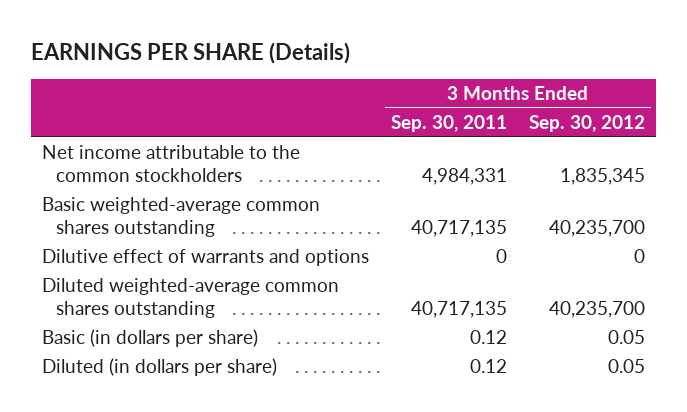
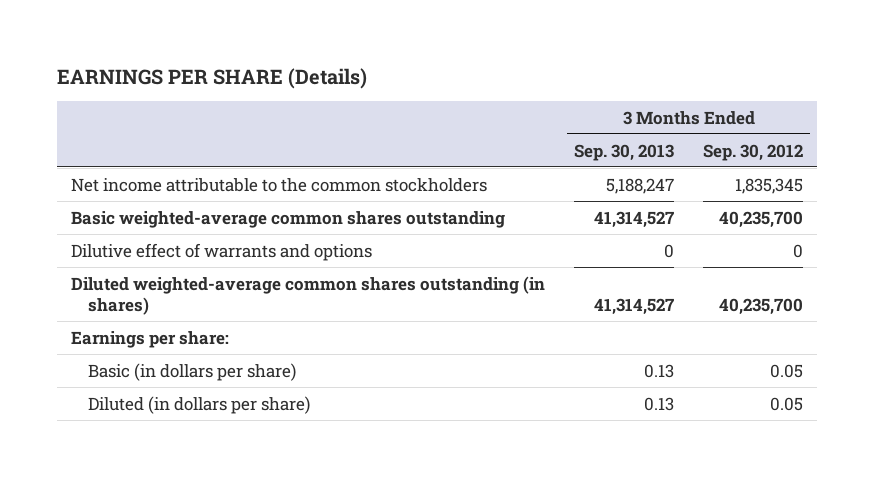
[391,114,508,132] Sep. 30, 2011 -> none
none -> [574,143,675,161] Sep. 30, 2013
[41,278,339,318] Diluted weighted-average common shares outstanding -> [71,275,546,316] Diluted weighted-average common shares outstanding (in shares)
none -> [71,330,230,348] Earnings per share:

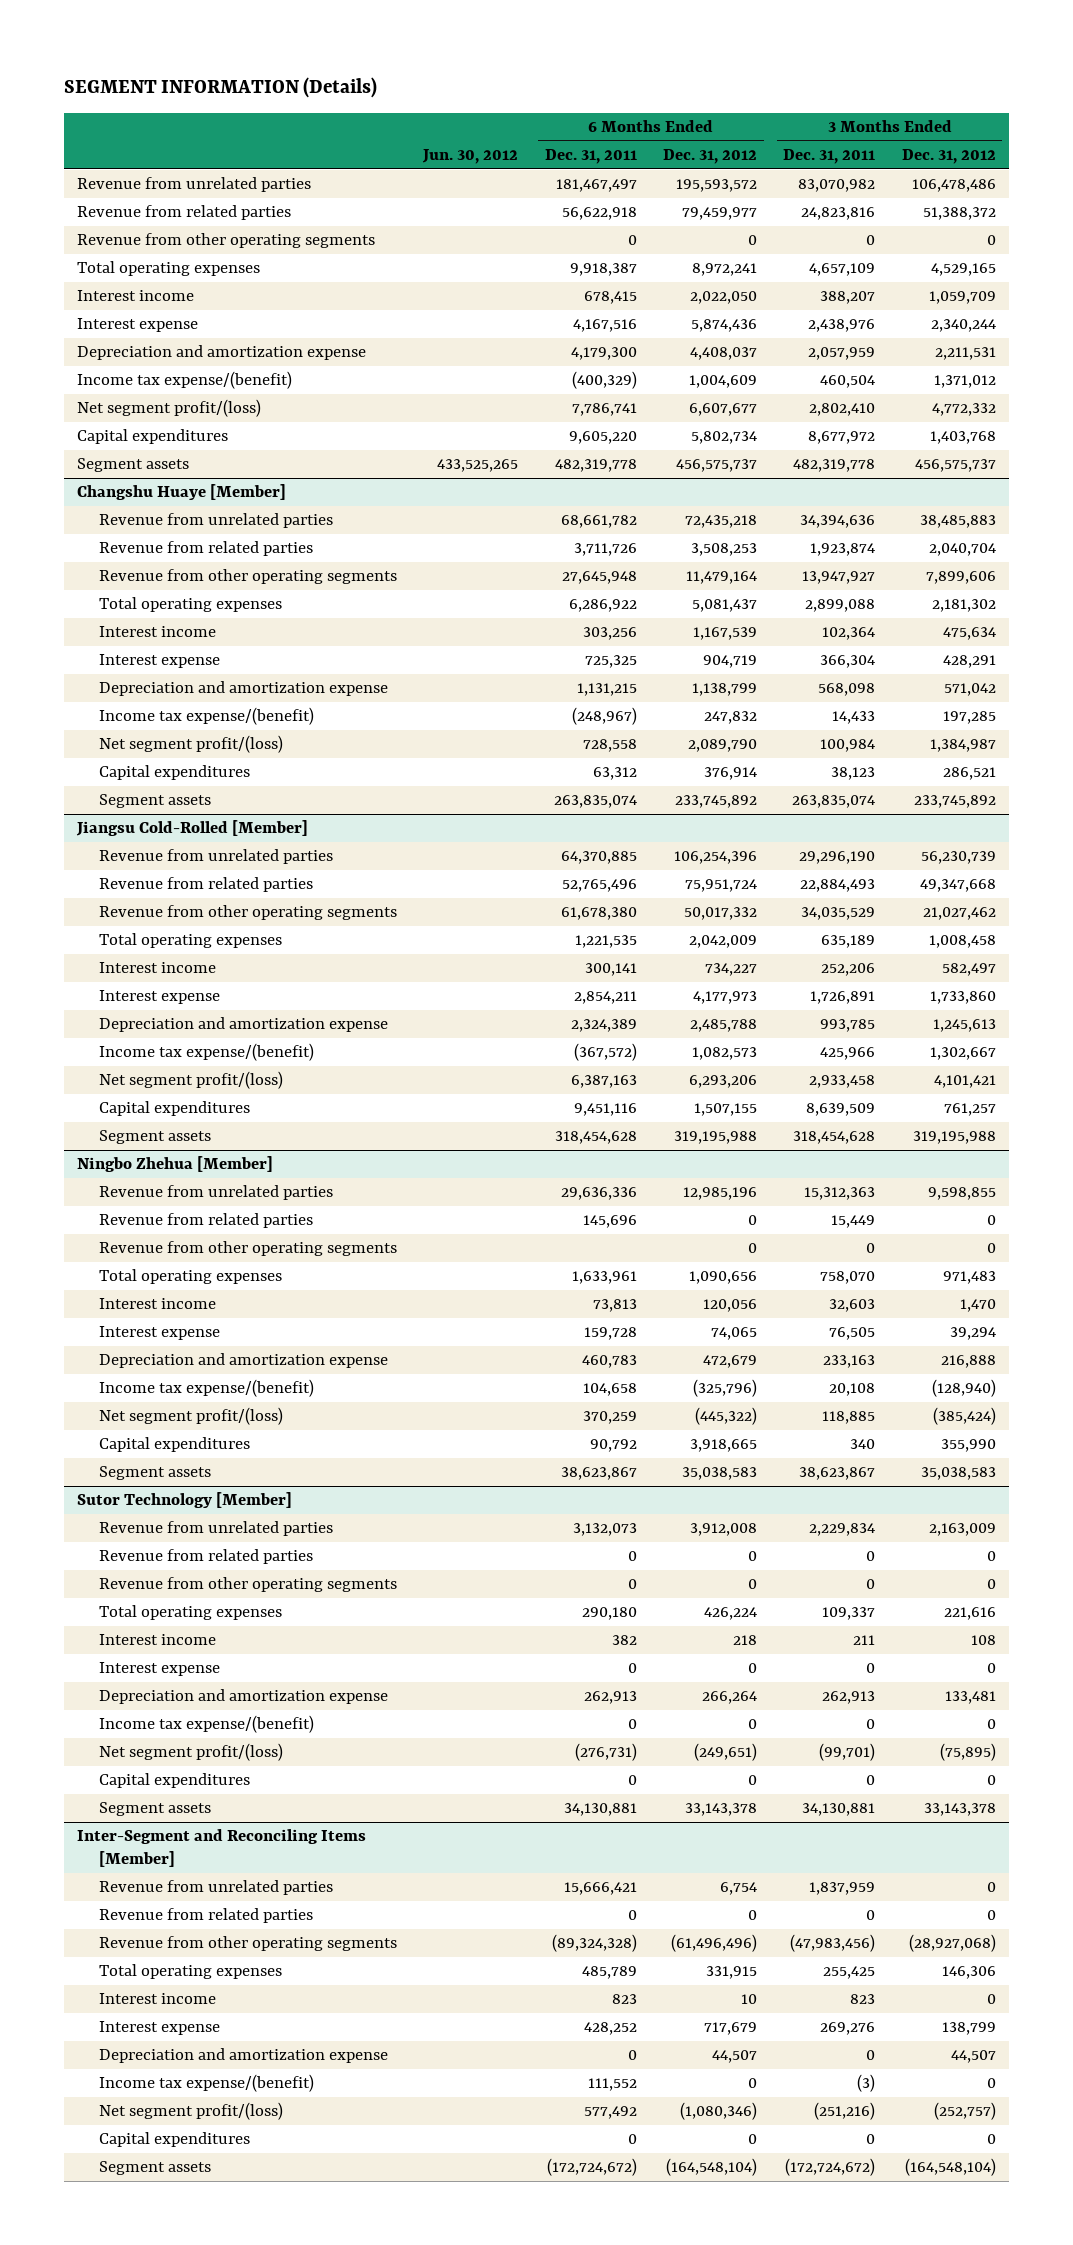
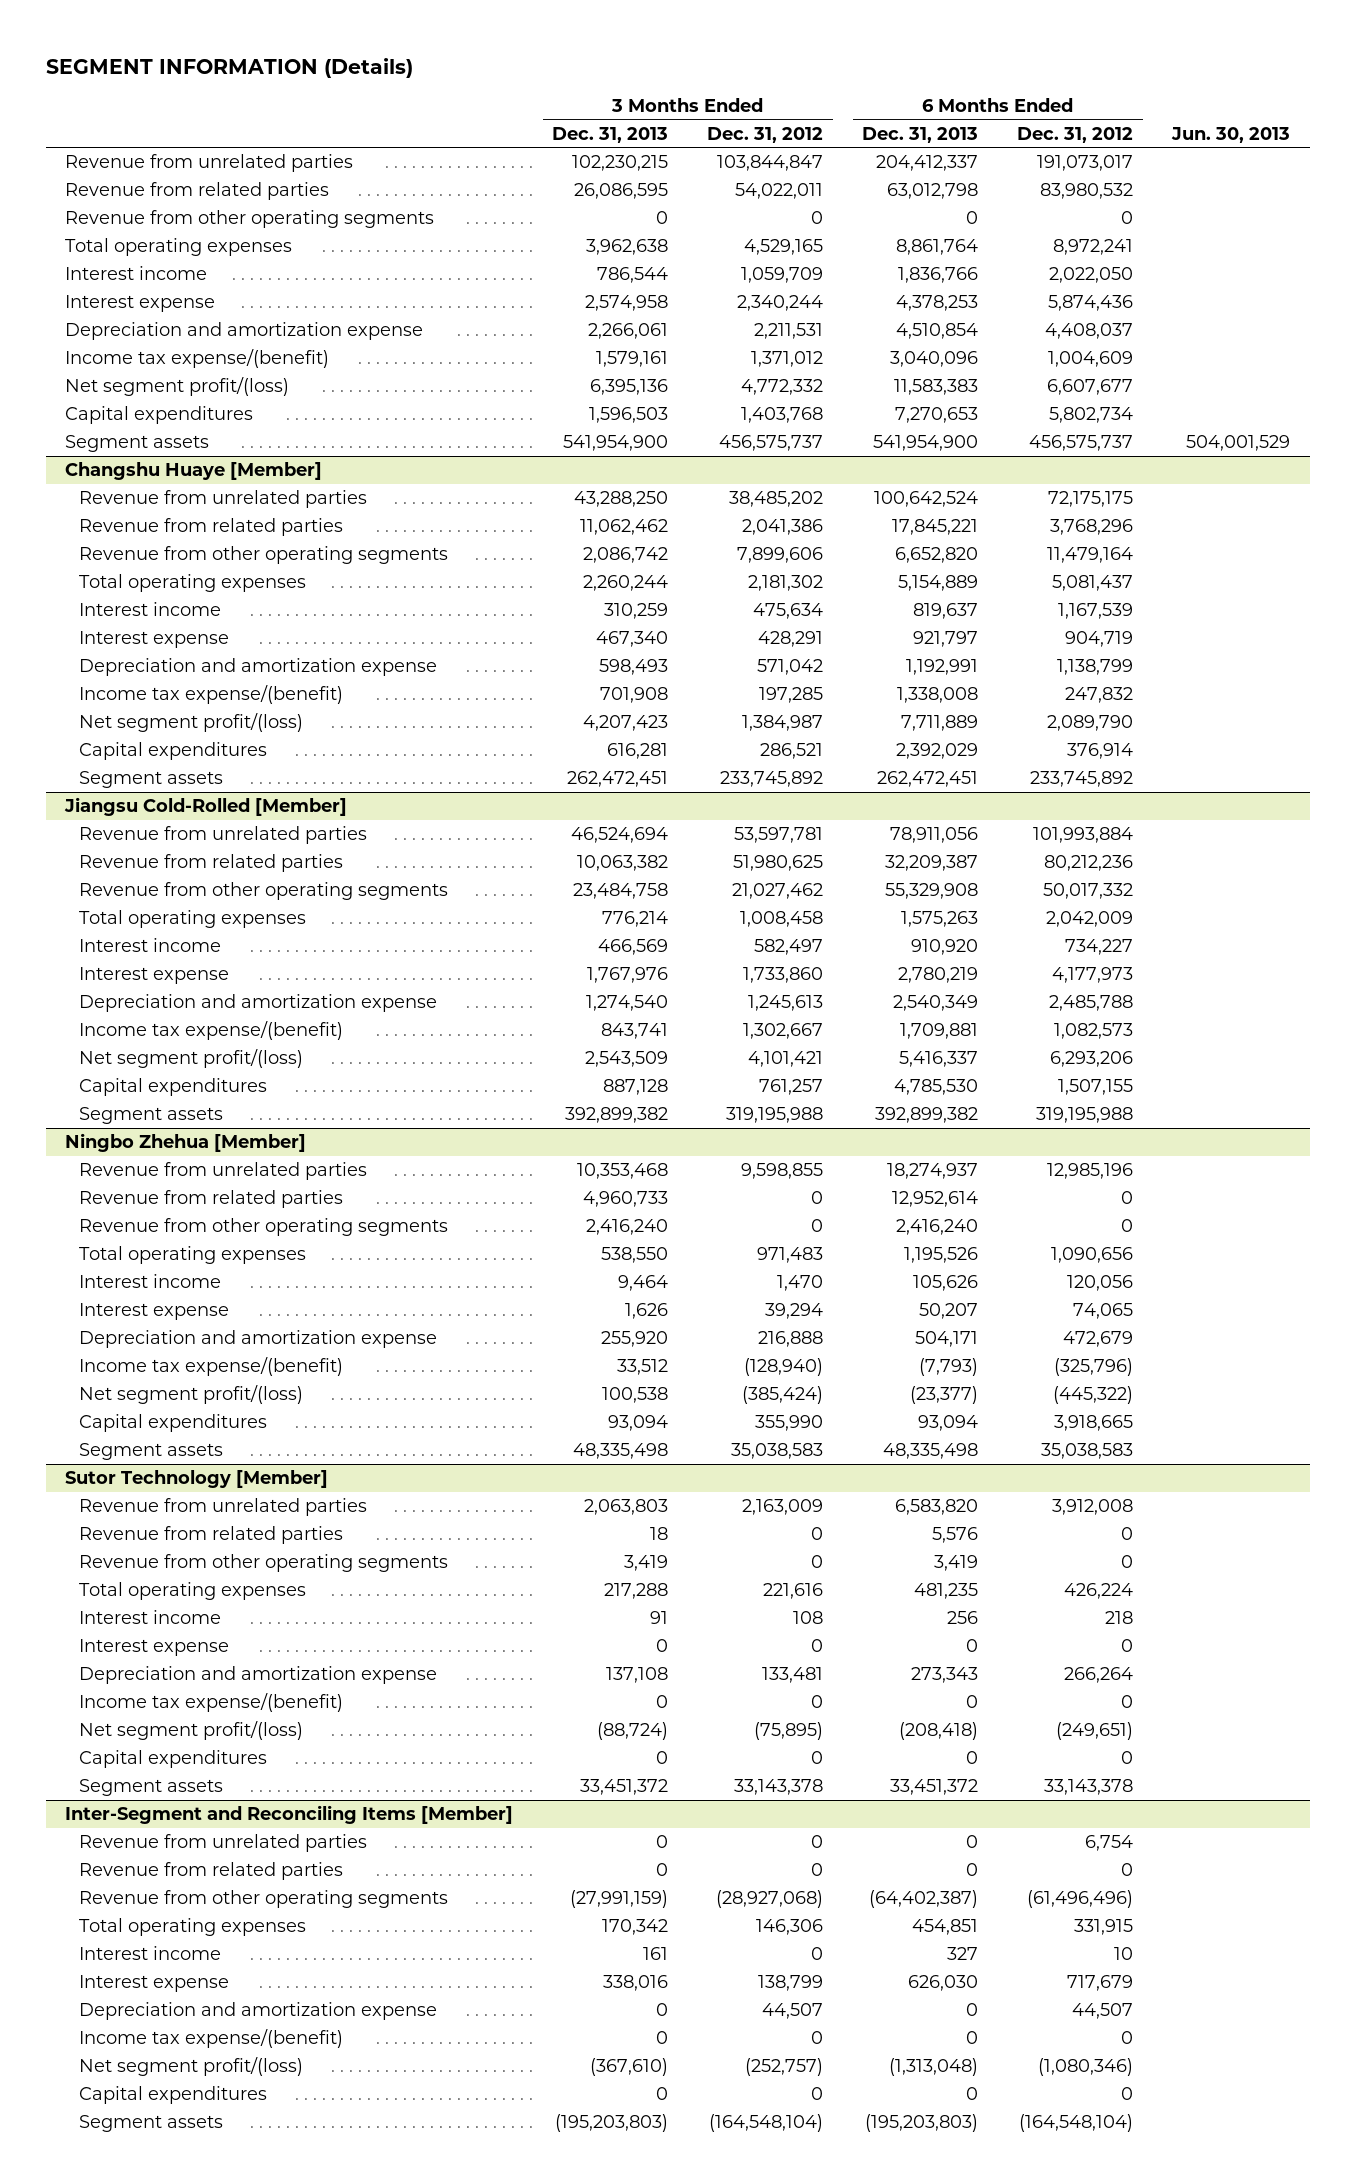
[422,149,519,165] Jun. 30, 2012 -> none
[544,149,637,165] Dec. 31, 2011 -> none
[783,149,876,165] Dec. 31, 2011 -> none
none -> [552,126,669,143] Dec. 31, 2013
none -> [862,126,979,143] Dec. 31, 2013
none -> [1171,126,1291,143] Jun. 30, 2013
[676,179,758,193] 195,593,572 -> [1037,155,1134,172] 191,073,017
[911,179,996,193] 106,478,486 -> [717,155,824,172] 103,844,847
[682,207,758,221] 79,459,977 -> [1040,183,1134,200] 83,980,532
[922,207,996,221] 51,388,372 -> [735,183,824,200] 54,022,011
[685,515,758,529] 72,435,218 -> [1048,491,1134,508] 72,175,175
[919,515,996,529] 38,485,883 -> [729,491,824,508] 38,485,202
[691,543,758,557] 3,508,253 -> [1050,519,1134,536] 3,768,296
[928,543,996,557] 2,040,704 -> [742,519,824,536] 2,041,386
[674,851,758,865] 106,254,396 -> [1033,827,1134,844] 101,993,884
[920,851,996,865] 56,230,739 -> [734,827,824,844] 53,597,781
[685,879,758,893] 75,951,724 -> [1044,855,1134,872] 80,212,236
[919,879,996,893] 49,347,668 -> [733,855,824,872] 51,980,625

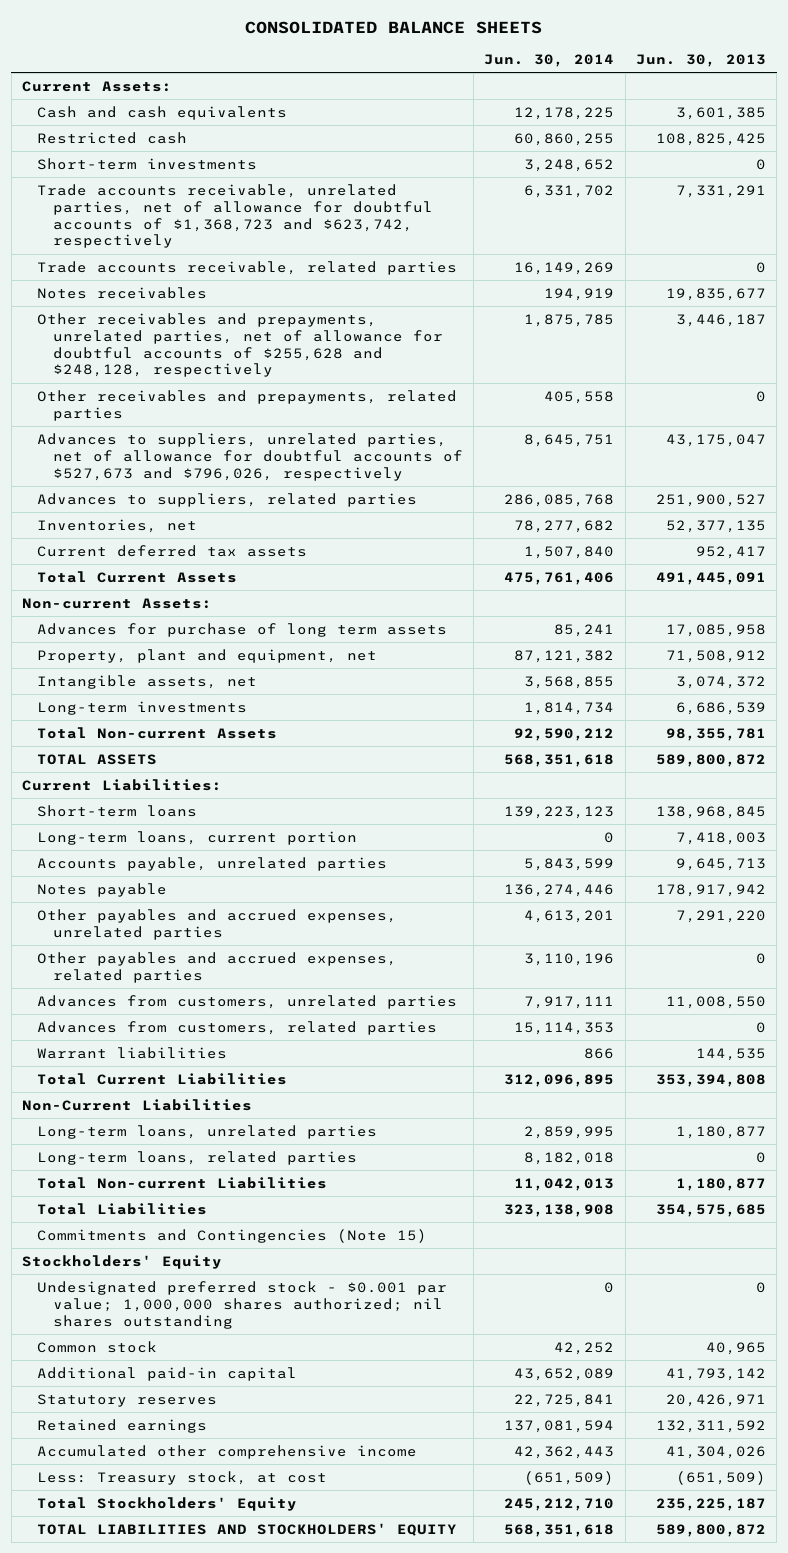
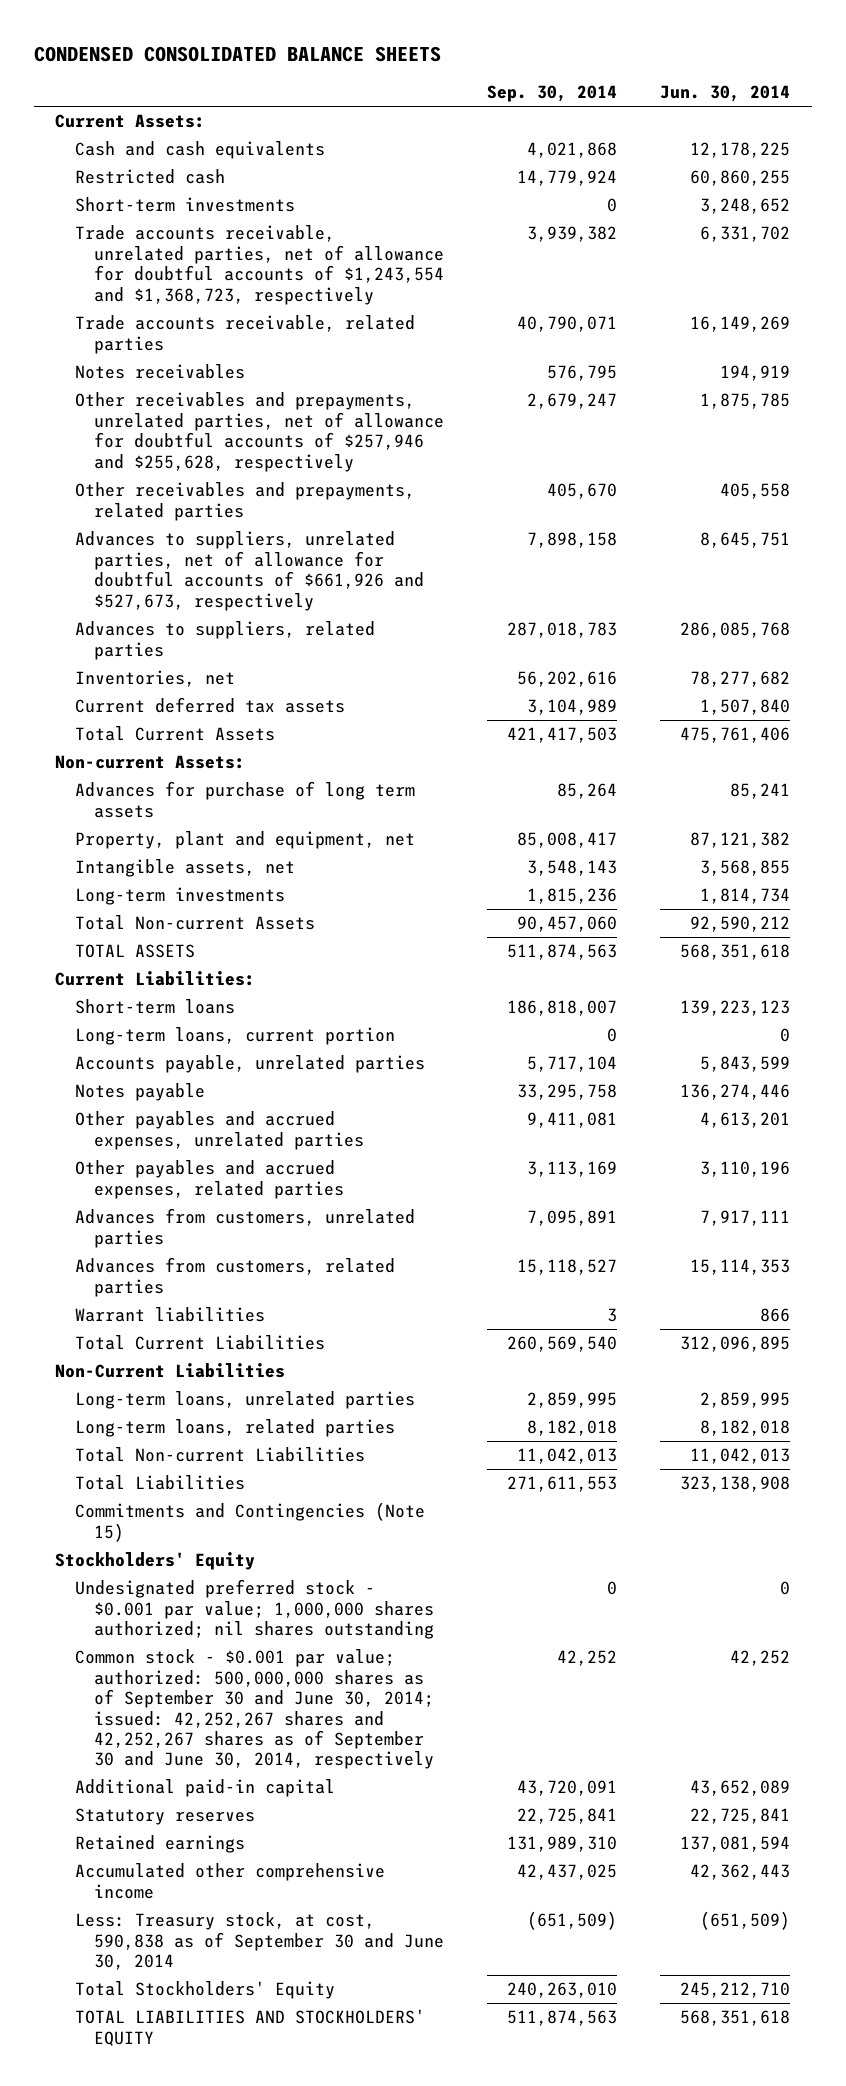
[245,20,543,34] CONSOLIDATED BALANCE SHEETS -> [33,45,441,62] CONDENSED CONSOLIDATED BALANCE SHEETS
[635,54,766,68] Jun. 30, 2013 -> none
none -> [487,85,618,103] Sep. 30, 2014
[37,183,433,249] Trade accounts receivable, unrelated parties, net of allowance for doubtful accounts of $1,368,723 and $623,742, respectively -> [74,225,445,305] Trade accounts receivable, unrelated parties, net of allowance for doubtful accounts of $1,243,554 and $1,368,723, respectively
[37,312,443,378] Other receivables and prepayments, unrelated parties, net of allowance for doubtful accounts of $255,628 and $248,128, respectively -> [74,392,445,472] Other receivables and prepayments, unrelated parties, net of allowance for doubtful accounts of $257,946 and $255,628, respectively
[37,432,463,481] Advances to suppliers, unrelated parties, net of allowance for doubtful accounts of $527,673 and $796,026, respectively -> [74,531,425,611] Advances to suppliers, unrelated parties, net of allowance for doubtful accounts of $661,926 and $527,673, respectively
[37,1340,158,1353] Common stock -> [74,1649,435,1770] Common stock - $0.001 par value; authorized: 500,000,000 shares as of September 30 and June 30, 2014; issued: 42,252,267 shares and 42,252,267 shares as of September 30 and June 30, 2014, respectively
[37,1470,328,1485] Less: Treasury stock, at cost -> [74,1912,445,1971] Less: Treasury stock, at cost, 590,838 as of September 30 and June 30, 2014

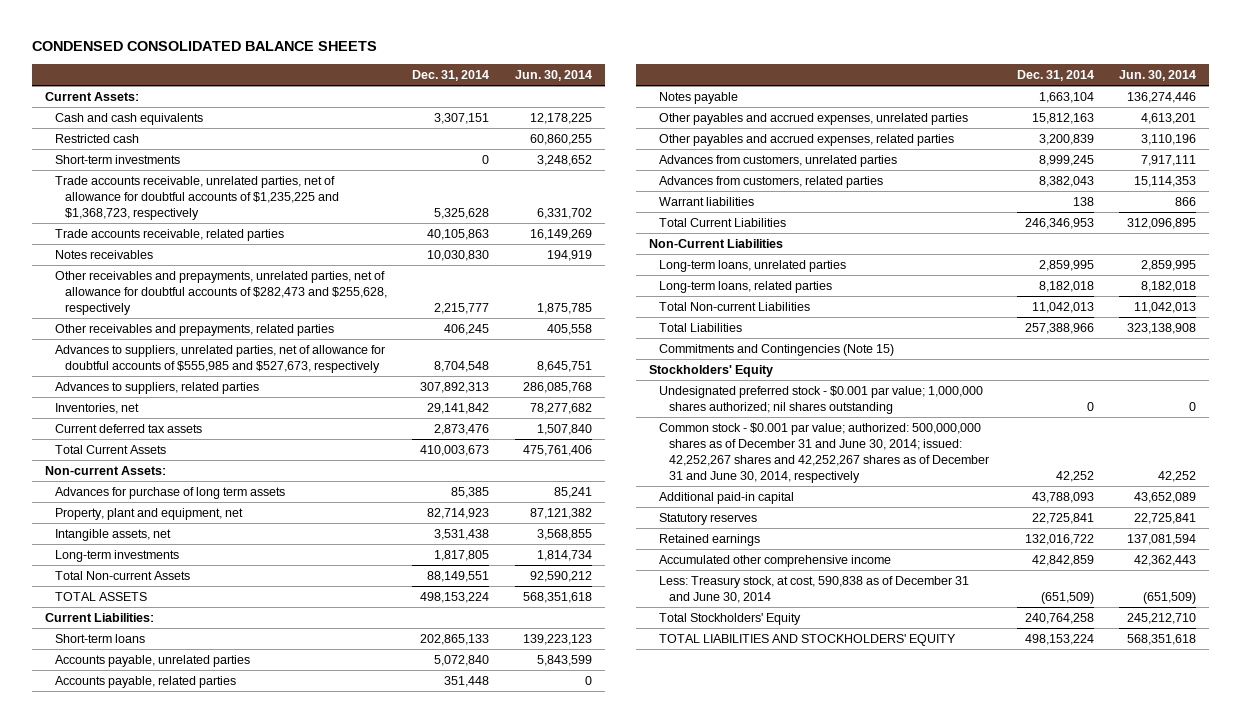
[487,85,618,103] Sep. 30, 2014 -> none
none -> [412,69,490,81] Dec. 31, 2014
[74,225,445,305] Trade accounts receivable, unrelated parties, net of allowance for doubtful accounts of $1,243,554 and $1,368,723, respectively -> [54,175,339,220] Trade accounts receivable, unrelated parties, net of allowance for doubtful accounts of $1,235,225 and $1,368,723, respectively
[74,392,445,472] Other receivables and prepayments, unrelated parties, net of allowance for doubtful accounts of $257,946 and $255,628, respectively -> [54,270,387,315] Other receivables and prepayments, unrelated parties, net of allowance for doubtful accounts of $282,473 and $255,628, respectively
[74,531,425,611] Advances to suppliers, unrelated parties, net of allowance for doubtful accounts of $661,926 and $527,673, respectively -> [54,344,385,373] Advances to suppliers, unrelated parties, net of allowance for doubtful accounts of $555,985 and $527,673, respectively
[74,1027,395,1046] Long-term loans, current portion -> none
none -> [54,675,236,688] Accounts payable, related parties
[74,1649,435,1770] Common stock - $0.001 par value; authorized: 500,000,000 shares as of September 30 and June 30, 2014; issued: 42,252,267 shares and 42,252,267 shares as of September 30 and June 30, 2014, respectively -> [659,422,990,483] Common stock - $0.001 par value; authorized: 500,000,000 shares as of December 31 and June 30, 2014; issued: 42,252,267 shares and 42,252,267 shares as of December 31 and June 30, 2014, respectively
[74,1912,445,1971] Less: Treasury stock, at cost, 590,838 as of September 30 and June 30, 2014 -> [659,575,970,603] Less: Treasury stock, at cost, 590,838 as of December 31 and June 30, 2014

